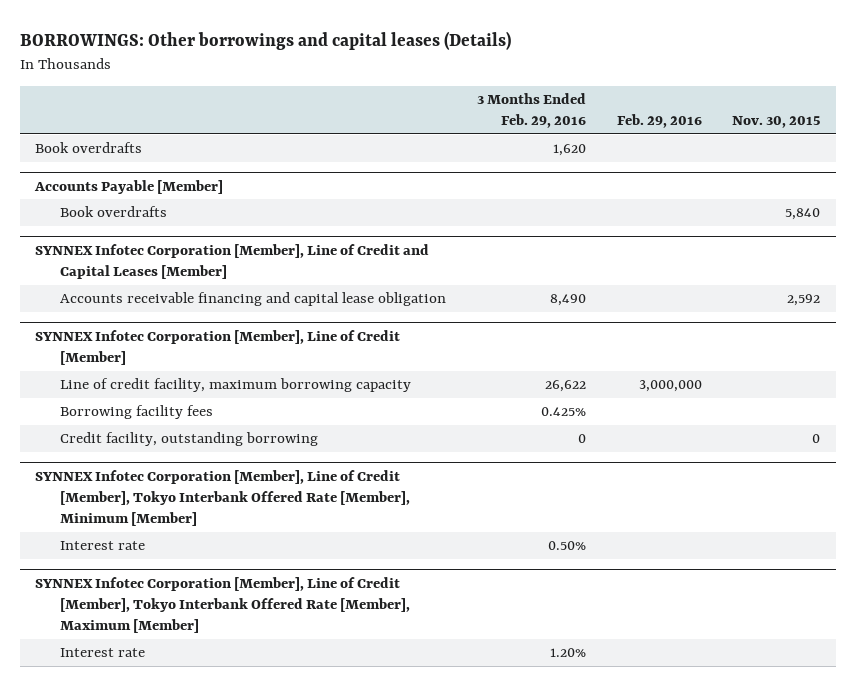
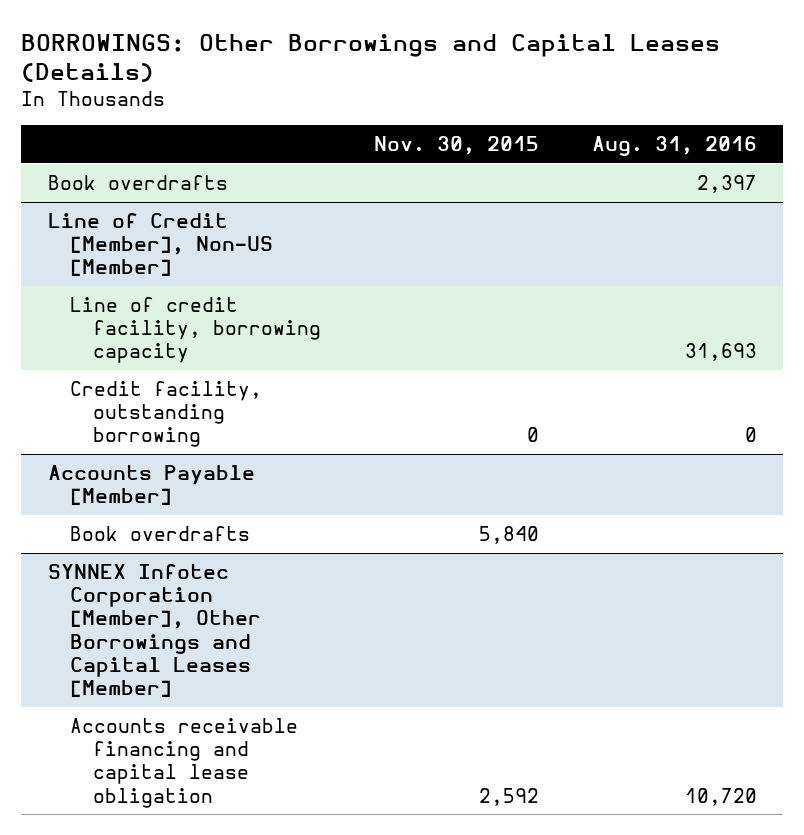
[19,31,511,51] BORROWINGS: Other borrowings and capital leases (Details) -> [21,33,721,83] BORROWINGS: Other Borrowings and Capital Leases (Details)
[476,93,586,129] 3 Months Ended Feb. 29, 2016 -> none
[616,114,702,129] Feb. 29, 2016 -> none
none -> [591,135,757,156] Aug. 31, 2016
none -> [47,213,274,277] Line of Credit [Member], Non-US [Member]
none -> [70,297,321,364] Line of credit facility, borrowing capacity
none -> [70,381,263,448] Credit facility, outstanding borrowing
[35,243,430,279] SYNNEX Infotec Corporation [Member], Line of Credit and Capital Leases [Member] -> [47,564,262,698] SYNNEX Infotec Corporation [Member], Other Borrowings and Capital Leases [Member]
[35,329,401,365] SYNNEX Infotec Corporation [Member], Line of Credit [Member] -> none
[59,378,411,393] Line of credit facility, maximum borrowing capacity -> none
[59,405,213,420] Borrowing facility fees -> none
[59,432,318,447] Credit facility, outstanding borrowing -> none
[35,469,410,527] SYNNEX Infotec Corporation [Member], Line of Credit [Member], Tokyo Interbank Offered Rate [Member], Minimum [Member] -> none
[59,541,145,551] Interest rate -> none
[35,576,410,634] SYNNEX Infotec Corporation [Member], Line of Credit [Member], Tokyo Interbank Offered Rate [Member], Maximum [Member] -> none
[59,648,145,658] Interest rate -> none

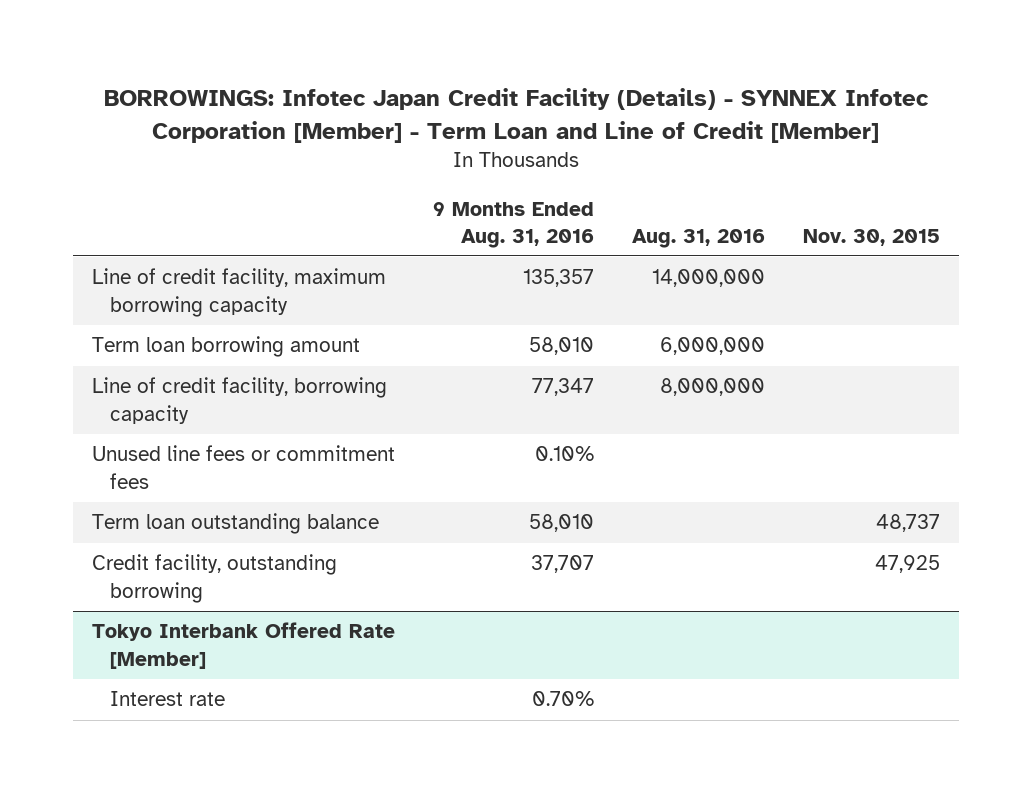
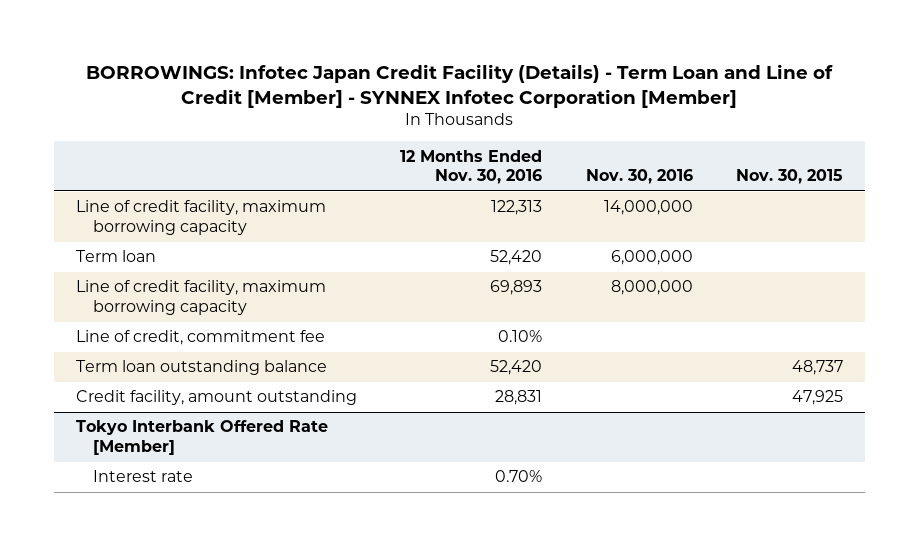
[104,87,930,143] BORROWINGS: Infotec Japan Credit Facility (Details) - SYNNEX Infotec Corporation [Member] - Term Loan and Line of Credit [Member] -> [86,64,834,108] BORROWINGS: Infotec Japan Credit Facility (Details) - Term Loan and Line of Credit [Member] - SYNNEX Infotec Corporation [Member]
[433,201,595,248] 9 Months Ended Aug. 31, 2016 -> none
[632,228,766,248] Aug. 31, 2016 -> none
none -> [400,149,543,185] 12 Months Ended Nov. 30, 2016
none -> [585,169,693,185] Nov. 30, 2016
[92,336,361,358] Term loan borrowing amount -> [75,250,156,263] Term loan
[92,377,388,424] Line of credit facility, borrowing capacity -> [75,280,326,316] Line of credit facility, maximum borrowing capacity
[92,445,396,489] Unused line fees or commitment fees -> [75,330,325,346] Line of credit, commitment fee
[92,554,338,603] Credit facility, outstanding borrowing -> [75,390,357,406] Credit facility, amount outstanding

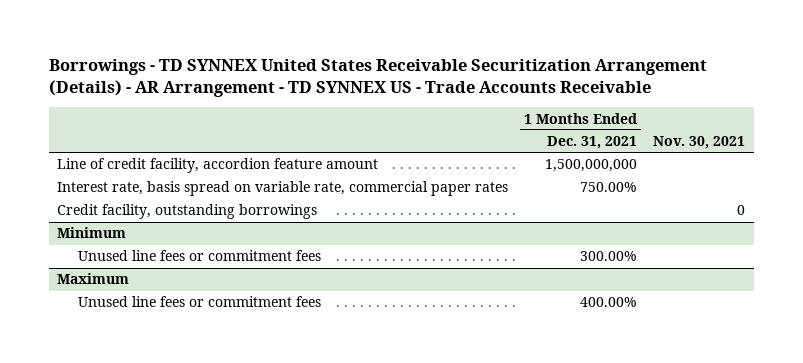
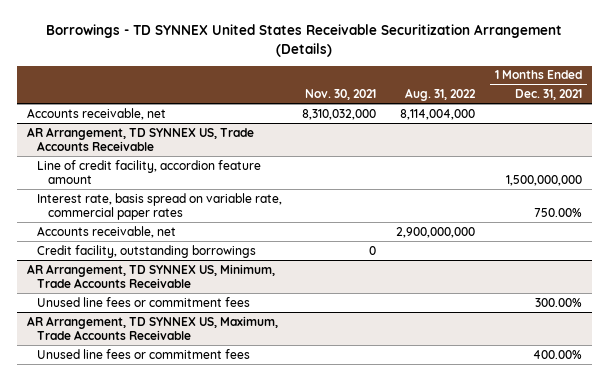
[48,58,707,97] Borrowings - TD SYNNEX United States Receivable Securitization Arrangement (Details) - AR Arrangement - TD SYNNEX US - Trade Accounts Receivable -> [46,24,563,57] Borrowings - TD SYNNEX United States Receivable Securitization Arrangement (Details)
none -> [405,88,477,102] Aug. 31, 2022
[57,158,379,174] Line of credit facility, accordion feature amount -> none
[57,181,509,197] Interest rate, basis spread on variable rate, commercial paper rates -> none
[57,204,318,220] Credit facility, outstanding borrowings -> none
none -> [26,107,166,120] Accounts receivable, net
none -> [26,126,254,152] AR Arrangement, TD SYNNEX US, Trade Accounts Receivable
none -> [37,159,262,185] Line of credit facility, accordion feature amount
none -> [37,192,283,221] Interest rate, basis spread on variable rate, commercial paper rates
none -> [37,225,177,238] Accounts receivable, net
none -> [37,244,257,258] Credit facility, outstanding borrowings
[57,227,127,239] Minimum -> [26,263,275,289] AR Arrangement, TD SYNNEX US, Minimum, Trade Accounts Receivable
[57,273,130,285] Maximum -> [26,315,278,341] AR Arrangement, TD SYNNEX US, Maximum, Trade Accounts Receivable

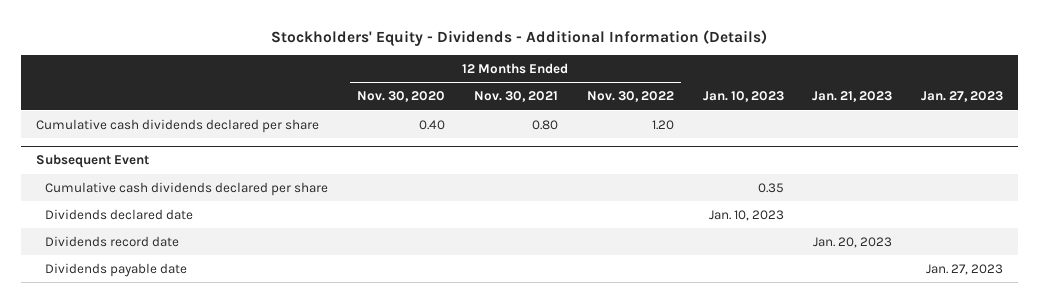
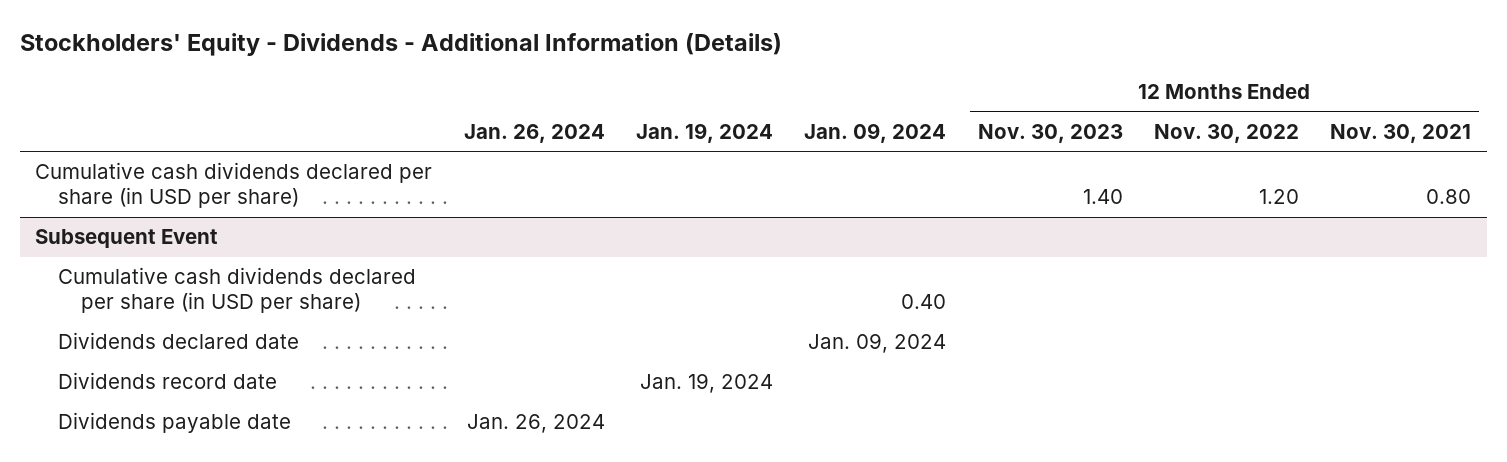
[357,91,446,103] Nov. 30, 2020 -> none
[702,91,784,103] Jan. 10, 2023 -> none
[812,91,893,103] Jan. 21, 2023 -> none
[921,91,1004,103] Jan. 27, 2023 -> none
none -> [463,123,605,143] Jan. 26, 2024
none -> [636,122,774,143] Jan. 19, 2024
none -> [804,122,947,143] Jan. 09, 2024
none -> [977,123,1123,143] Nov. 30, 2023
[35,118,319,133] Cumulative cash dividends declared per share -> [35,162,433,209] Cumulative cash dividends declared per share (in USD per share)
[45,181,329,196] Cumulative cash dividends declared per share -> [58,267,417,314] Cumulative cash dividends declared per share (in USD per share)

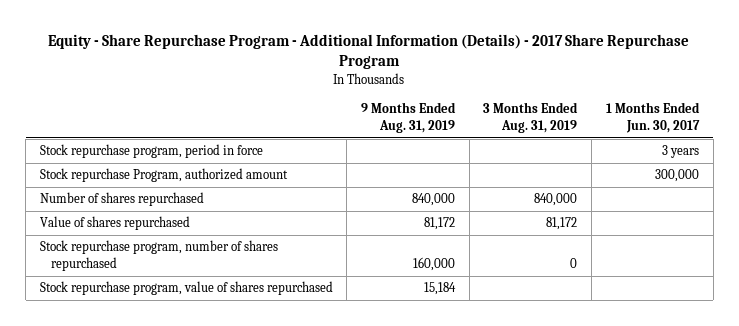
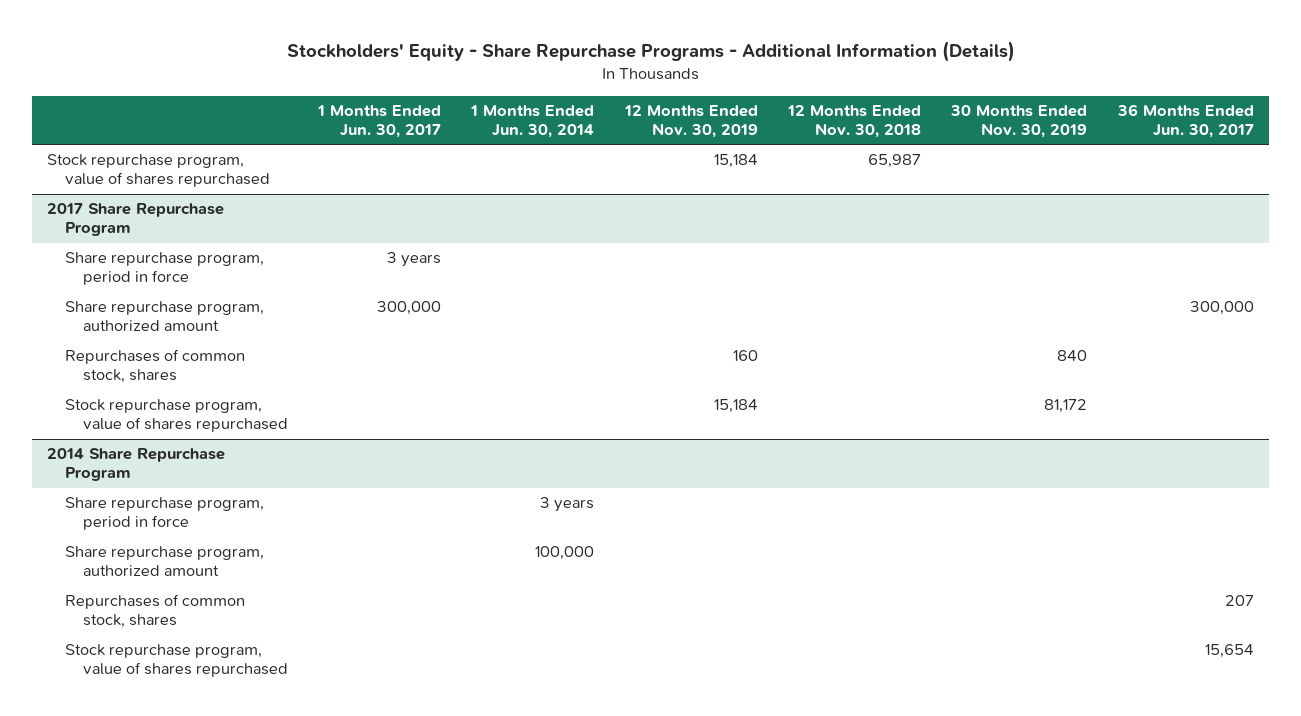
[48,33,690,70] Equity - Share Repurchase Program - Additional Information (Details) - 2017 Share Repurchase Program -> [286,41,1015,63] Stockholders' Equity - Share Repurchase Programs - Additional Information (Details)
[361,102,457,134] 9 Months Ended Aug. 31, 2019 -> none
[483,102,579,134] 3 Months Ended Aug. 31, 2019 -> none
none -> [470,104,595,138] 1 Months Ended Jun. 30, 2014
none -> [623,104,758,138] 12 Months Ended Nov. 30, 2019
none -> [787,104,922,138] 12 Months Ended Nov. 30, 2018
none -> [950,104,1088,138] 30 Months Ended Nov. 30, 2019
none -> [1116,103,1254,138] 36 Months Ended Jun. 30, 2017
[39,144,263,159] Stock repurchase program, period in force -> none
[39,168,288,183] Stock repurchase Program, authorized amount -> none
[39,192,204,207] Number of shares repurchased -> none
[39,216,190,231] Value of shares repurchased -> none
[39,240,278,272] Stock repurchase program, number of shares repurchased -> none
none -> [47,203,225,237] 2017 Share Repurchase Program
none -> [64,252,264,286] Share repurchase program, period in force
none -> [64,301,264,332] Share repurchase program, authorized amount
none -> [64,349,245,384] Repurchases of common stock, shares
none -> [64,399,288,433] Stock repurchase program, value of shares repurchased
none -> [47,448,226,482] 2014 Share Repurchase Program
none -> [64,497,264,531] Share repurchase program, period in force
none -> [64,546,264,577] Share repurchase program, authorized amount
none -> [64,594,245,629] Repurchases of common stock, shares
none -> [64,644,288,678] Stock repurchase program, value of shares repurchased

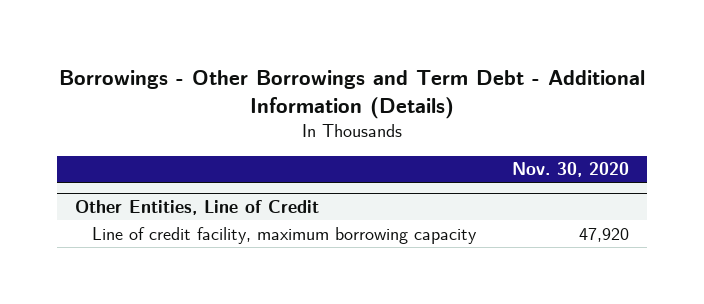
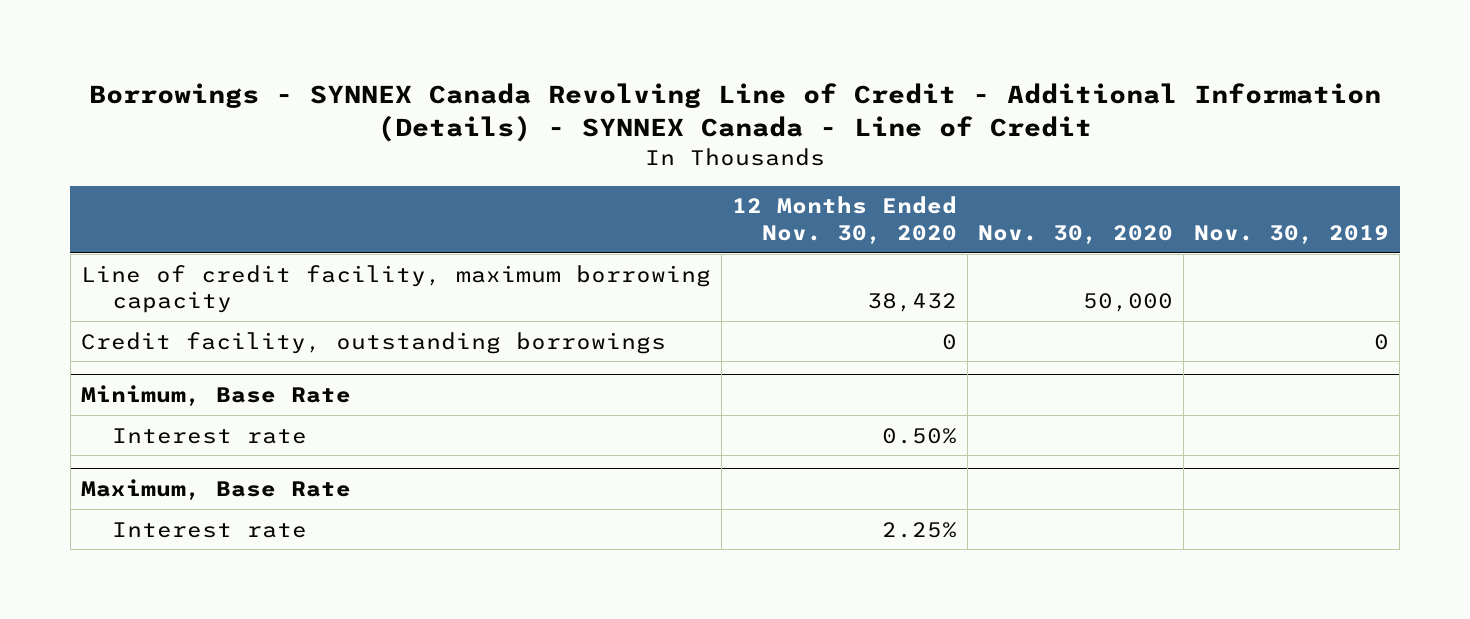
[59,70,646,120] Borrowings - Other Borrowings and Term Debt - Additional Information (Details) -> [89,83,1382,142] Borrowings - SYNNEX Canada Revolving Line of Credit - Additional Information (Details) - SYNNEX Canada - Line of Credit
none -> [732,196,958,245] 12 Months Ended Nov. 30, 2020
none -> [1194,225,1390,245] Nov. 30, 2019
[75,200,320,216] Other Entities, Line of Credit -> none
[91,226,477,244] Line of credit facility, maximum borrowing capacity -> none
none -> [80,264,711,314] Line of credit facility, maximum borrowing capacity
none -> [80,331,666,354] Credit facility, outstanding borrowings
none -> [80,384,351,406] Minimum, Base Rate
none -> [111,427,307,444] Interest rate
none -> [80,478,351,500] Maximum, Base Rate
none -> [111,521,307,538] Interest rate

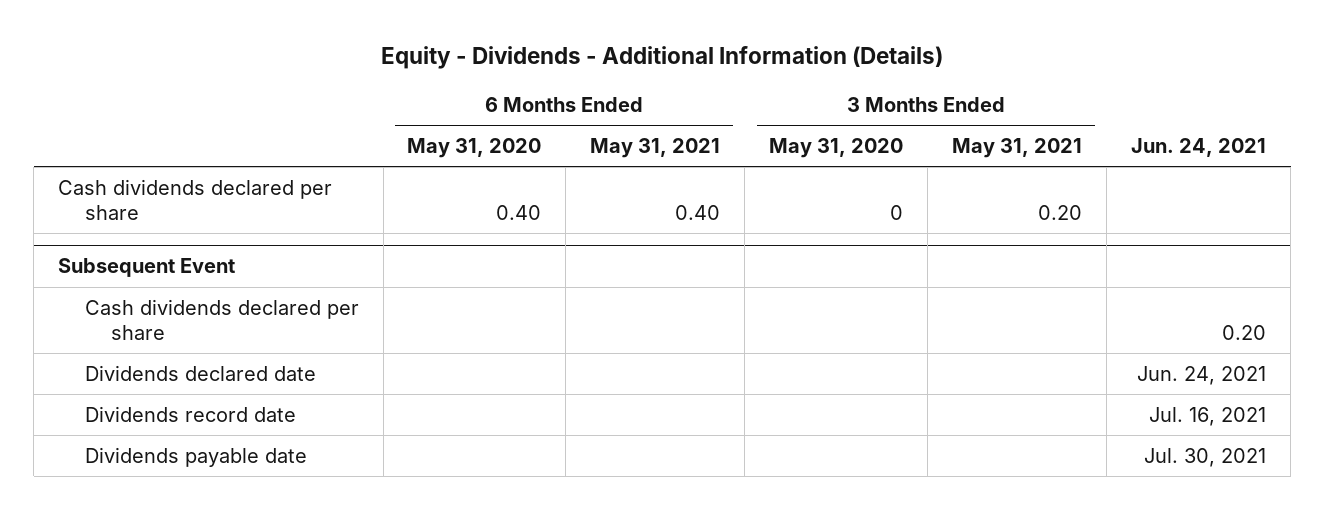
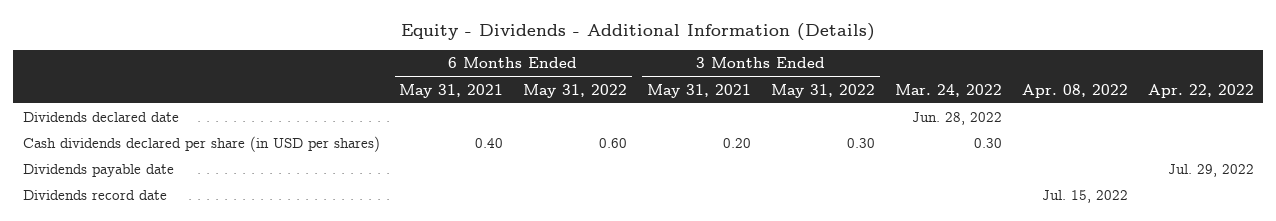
[407,137,542,158] May 31, 2020 -> none
[769,137,904,158] May 31, 2020 -> none
[1131,137,1267,157] Jun. 24, 2021 -> none
none -> [523,83,628,98] May 31, 2022
none -> [771,83,876,98] May 31, 2022
none -> [894,83,1002,97] Mar. 24, 2022
none -> [1021,83,1128,98] Apr. 08, 2022
none -> [1147,83,1254,98] Apr. 22, 2022
[58,258,236,278] Subsequent Event -> none
[84,298,359,341] Cash dividends declared per share -> none
[84,364,316,381] Dividends declared date -> none
[84,405,296,422] Dividends record date -> none
[84,446,307,467] Dividends payable date -> none
none -> [22,112,179,123] Dividends declared date
[58,178,333,221] Cash dividends declared per share -> [22,136,380,153] Cash dividends declared per share (in USD per shares)
none -> [22,164,174,178] Dividends payable date
none -> [22,190,167,201] Dividends record date

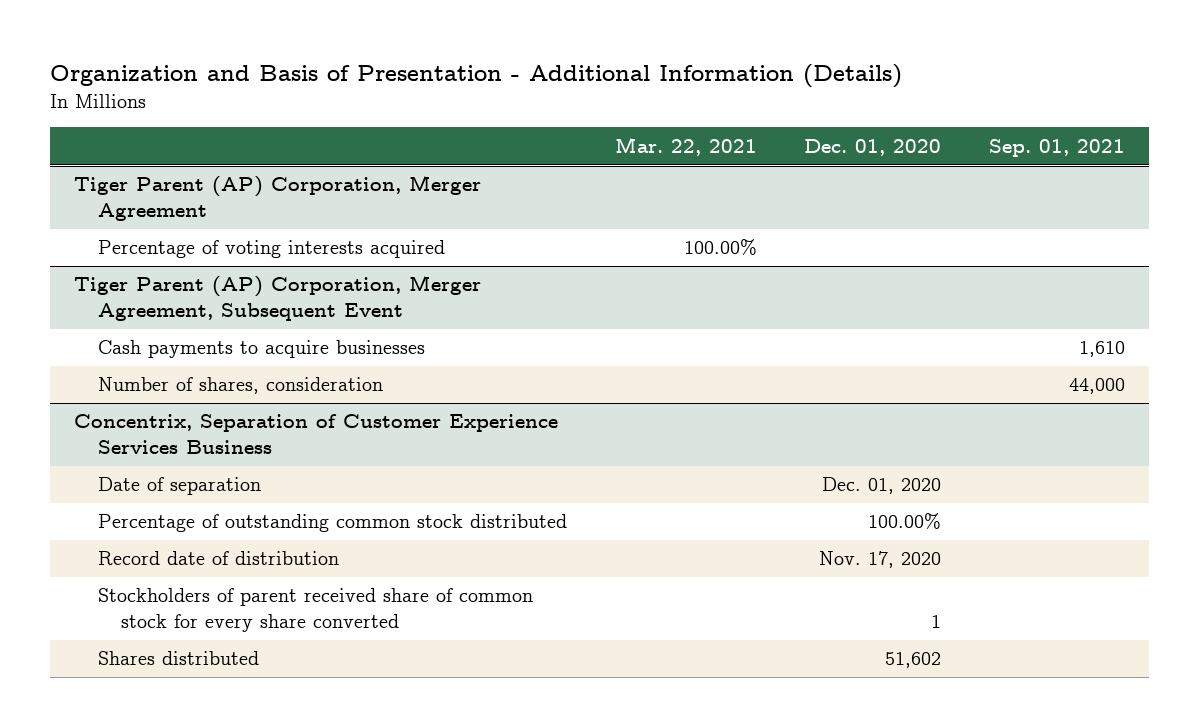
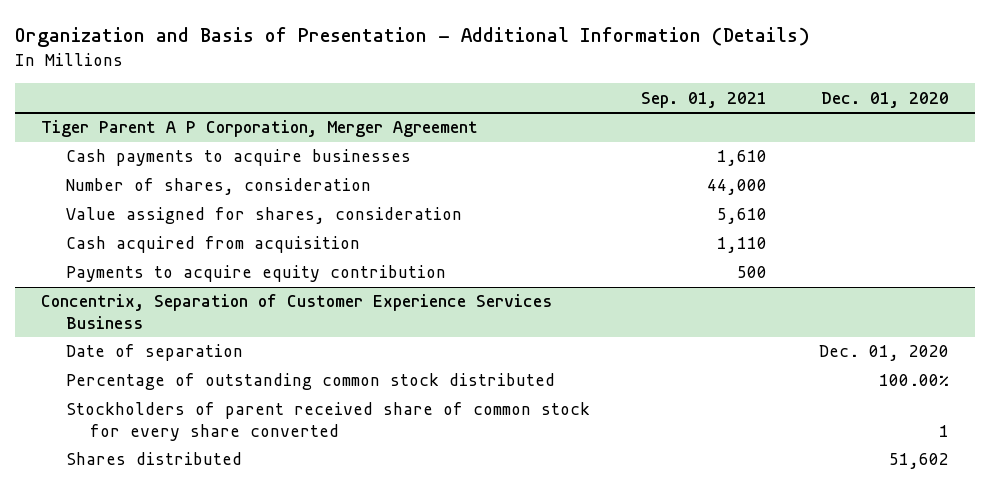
[614,136,757,156] Mar. 22, 2021 -> none
[74,175,482,222] Tiger Parent (AP) Corporation, Merger Agreement -> none
[97,240,445,259] Percentage of voting interests acquired -> none
[74,275,482,322] Tiger Parent (AP) Corporation, Merger Agreement, Subsequent Event -> [41,120,479,138] Tiger Parent A P Corporation, Merger Agreement
none -> [65,207,462,225] Value assigned for shares, consideration
none -> [65,236,360,254] Cash acquired from acquisition
none -> [65,265,446,283] Payments to acquire equity contribution
[97,551,339,566] Record date of distribution -> none

